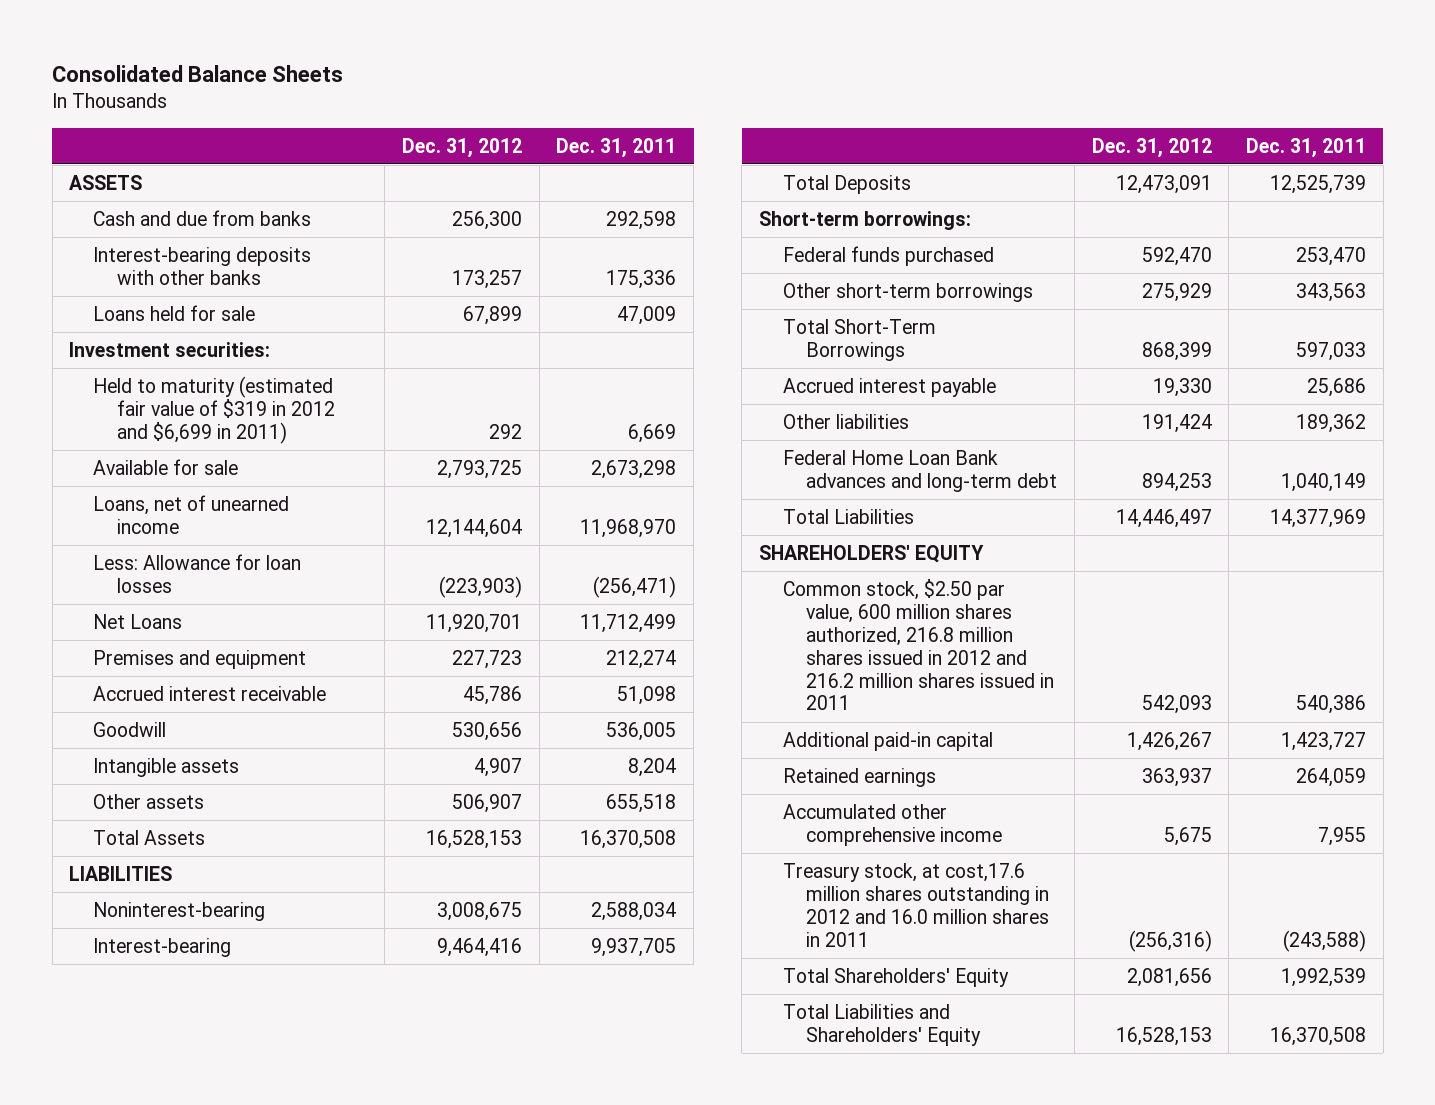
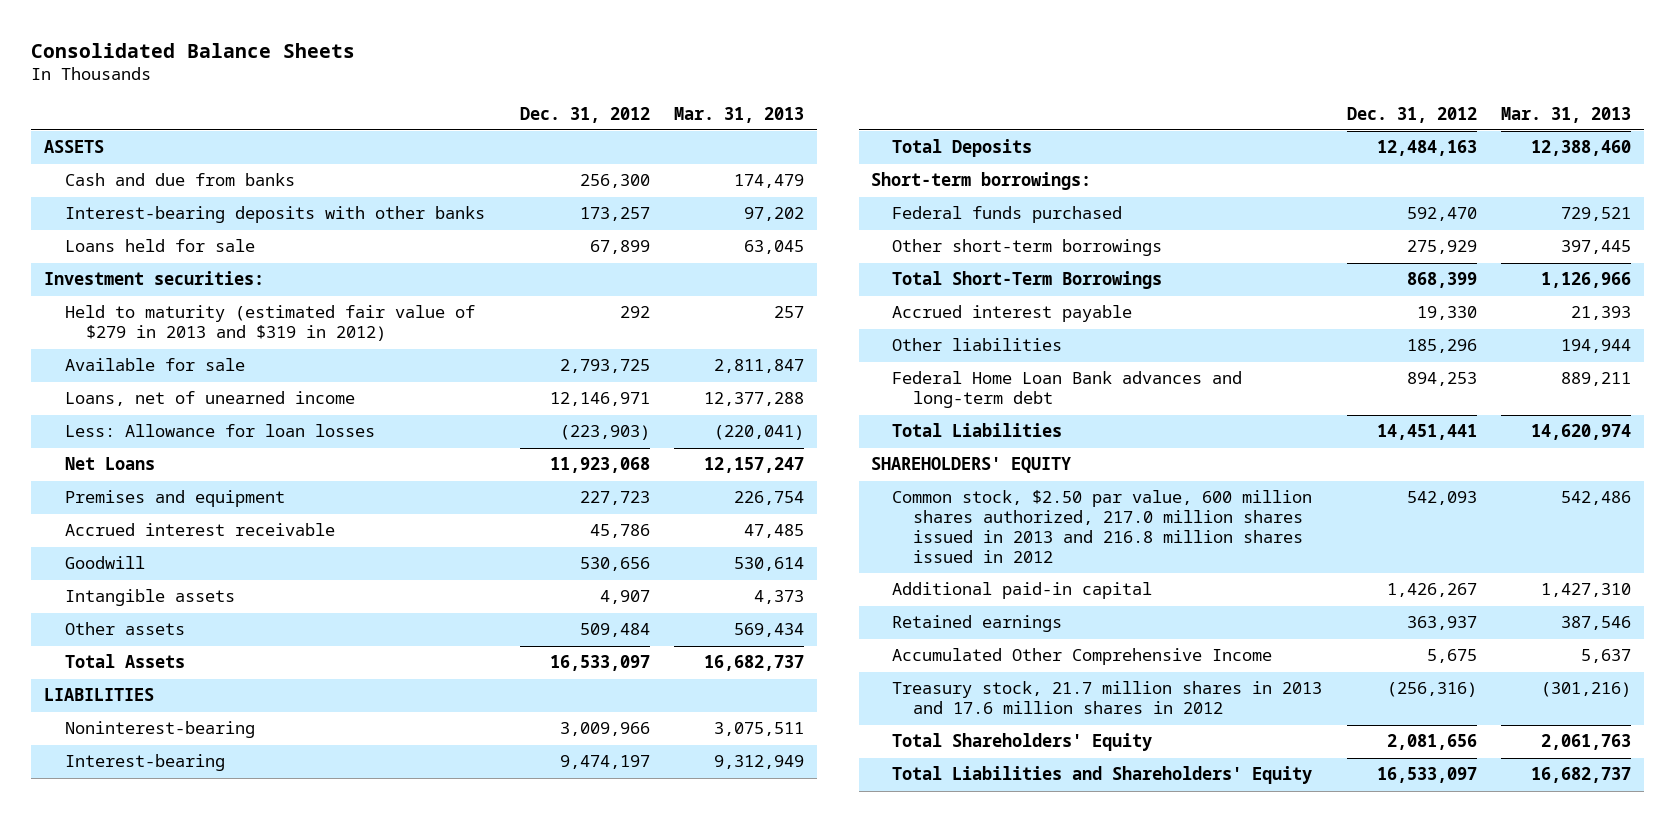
[556,137,677,158] Dec. 31, 2011 -> none
none -> [674,106,805,123] Mar. 31, 2013
[93,375,335,444] Held to maturity (estimated fair value of $319 in 2012 and $6,699 in 2011) -> [64,305,475,342] Held to maturity (estimated fair value of $279 in 2013 and $319 in 2012)
[426,518,523,538] 12,144,604 -> [549,392,650,407] 12,146,971
[426,613,523,633] 11,920,701 -> [549,457,650,474] 11,923,068
[452,793,523,813] 506,907 -> [579,623,650,638] 509,484
[426,829,523,849] 16,528,153 -> [549,655,650,672] 16,533,097
[437,901,523,921] 3,008,675 -> [559,722,650,737] 3,009,966
[437,937,523,957] 9,464,416 -> [559,755,650,770] 9,474,197
[1115,174,1212,194] 12,473,091 -> [1376,140,1477,157] 12,484,163
[1141,413,1212,433] 191,424 -> [1406,339,1477,354] 185,296
[1115,508,1212,528] 14,446,497 -> [1376,424,1477,441] 14,451,441
[782,578,1055,711] Common stock, $2.50 par value, 600 million shares authorized, 216.8 million shares issued in 2012 and 216.2 million shares issued in 2011 -> [891,490,1312,564] Common stock, $2.50 par value, 600 million shares authorized, 217.0 million shares issued in 2013 and 216.8 million shares issued in 2012
[782,803,1003,846] Accumulated other comprehensive income -> [891,648,1272,666] Accumulated Other Comprehensive Income
[782,862,1050,947] Treasury stock, at cost,17.6 million shares outstanding in 2012 and 16.0 million shares in 2011 -> [891,681,1322,715] Treasury stock, 21.7 million shares in 2013 and 17.6 million shares in 2012
[1115,1026,1212,1046] 16,528,153 -> [1376,767,1477,784] 16,533,097

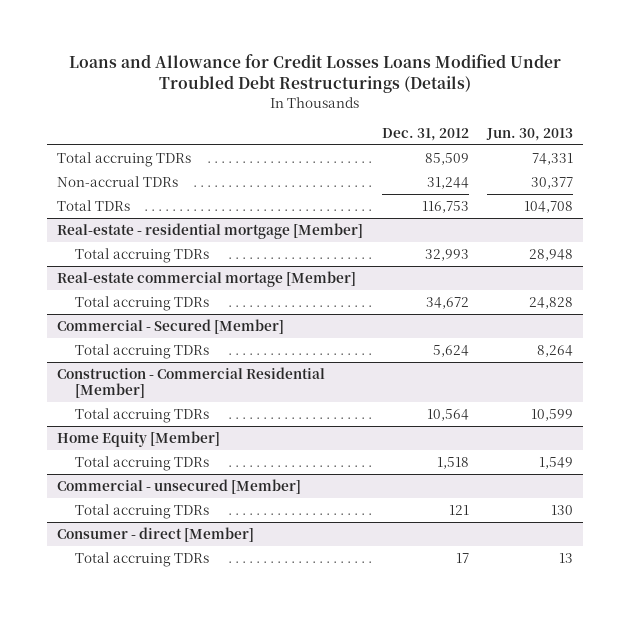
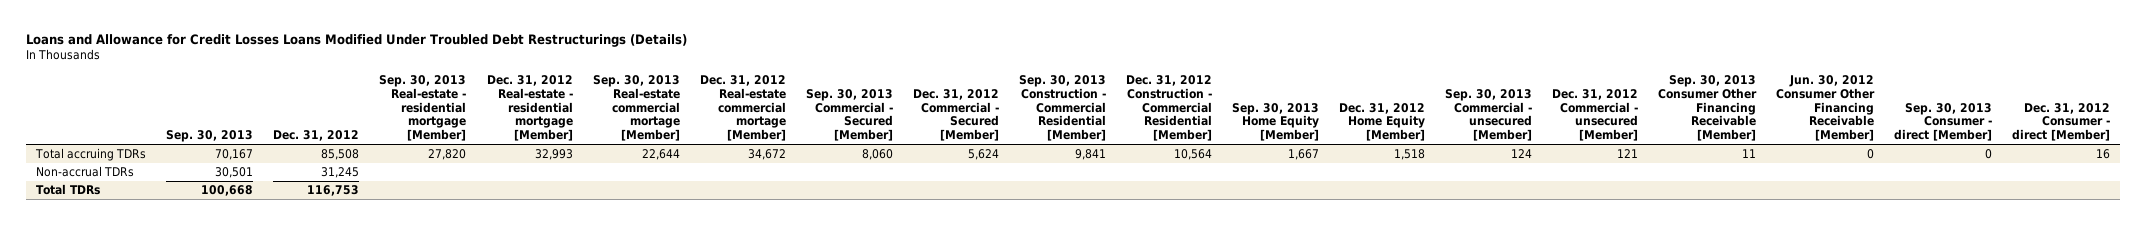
[486,128,574,142] Jun. 30, 2013 -> none
none -> [166,130,254,143] Sep. 30, 2013
none -> [379,74,467,142] Sep. 30, 2013 Real-estate - residential mortgage [Member]
none -> [486,74,573,142] Dec. 31, 2012 Real-estate - residential mortgage [Member]
none -> [592,74,680,142] Sep. 30, 2013 Real-estate commercial mortage [Member]
none -> [699,74,786,142] Dec. 31, 2012 Real-estate commercial mortage [Member]
none -> [805,88,893,142] Sep. 30, 2013 Commercial - Secured [Member]
none -> [912,88,999,142] Dec. 31, 2012 Commercial - Secured [Member]
none -> [1018,74,1106,142] Sep. 30, 2013 Construction - Commercial Residential [Member]
none -> [1125,74,1212,142] Dec. 31, 2012 Construction - Commercial Residential [Member]
none -> [1231,102,1319,142] Sep. 30, 2013 Home Equity [Member]
none -> [1338,102,1425,142] Dec. 31, 2012 Home Equity [Member]
none -> [1445,88,1533,142] Sep. 30, 2013 Commercial - unsecured [Member]
none -> [1552,88,1639,142] Dec. 31, 2012 Commercial - unsecured [Member]
none -> [1658,74,1758,142] Sep. 30, 2013 Consumer Other Financing Receivable [Member]
none -> [1776,74,1876,142] Jun. 30, 2012 Consumer Other Financing Receivable [Member]
none -> [1894,102,1993,142] Sep. 30, 2013 Consumer - direct [Member]
none -> [2012,102,2111,142] Dec. 31, 2012 Consumer - direct [Member]
[424,152,469,165] 85,509 -> [321,149,360,161] 85,508
[426,176,469,189] 31,244 -> [321,167,360,179] 31,245
[56,222,363,239] Real-estate - residential mortgage [Member] -> none
[74,247,209,263] Total accruing TDRs -> none
[56,270,356,287] Real-estate commercial mortage [Member] -> none
[74,295,209,311] Total accruing TDRs -> none
[56,318,284,334] Commercial - Secured [Member] -> none
[74,343,209,359] Total accruing TDRs -> none
[56,366,325,399] Construction - Commercial Residential [Member] -> none
[74,407,209,423] Total accruing TDRs -> none
[56,430,220,447] Home Equity [Member] -> none
[74,455,209,471] Total accruing TDRs -> none
[56,478,301,494] Commercial - unsecured [Member] -> none
[74,503,209,519] Total accruing TDRs -> none
[56,526,254,542] Consumer - direct [Member] -> none
[74,551,209,567] Total accruing TDRs -> none

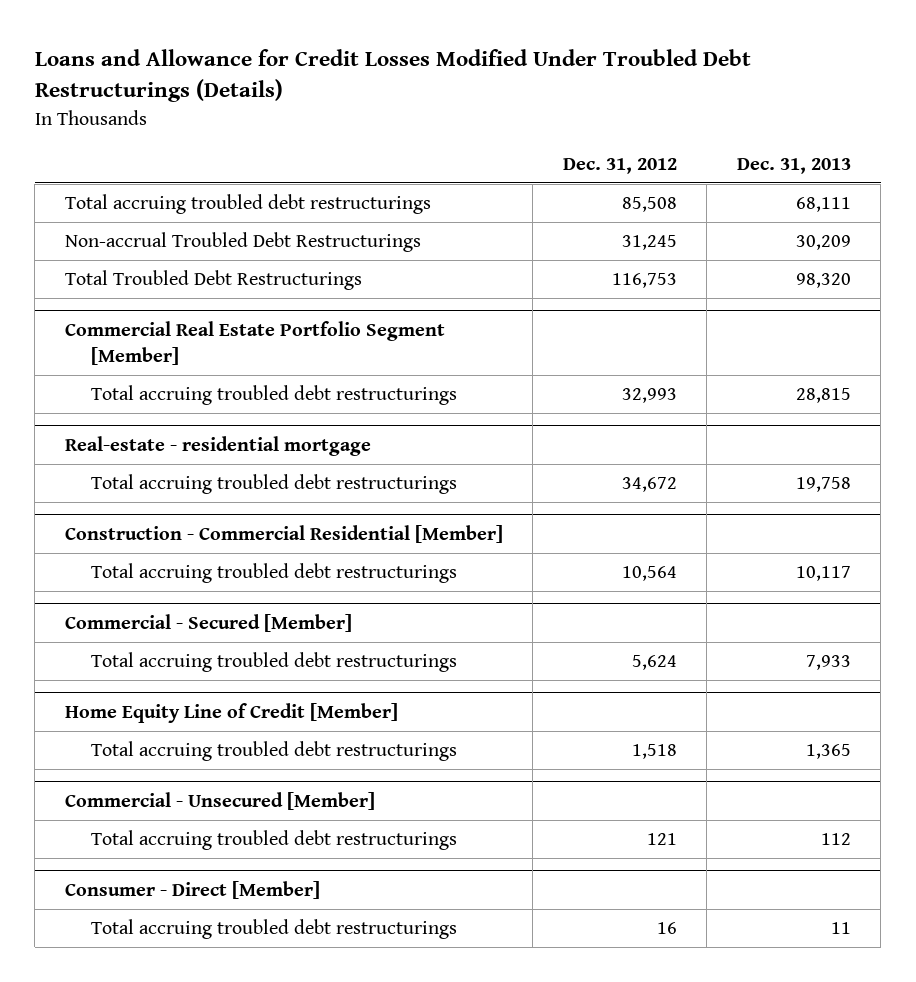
[26,33,688,47] Loans and Allowance for Credit Losses Loans Modified Under Troubled Debt Restructurings (Details) -> [34,49,751,103] Loans and Allowance for Credit Losses Modified Under Troubled Debt Restructurings (Details)
[166,130,254,143] Sep. 30, 2013 -> none
[379,74,467,142] Sep. 30, 2013 Real-estate - residential mortgage [Member] -> none
[486,74,573,142] Dec. 31, 2012 Real-estate - residential mortgage [Member] -> none
[592,74,680,142] Sep. 30, 2013 Real-estate commercial mortage [Member] -> none
[699,74,786,142] Dec. 31, 2012 Real-estate commercial mortage [Member] -> none
[805,88,893,142] Sep. 30, 2013 Commercial - Secured [Member] -> none
[912,88,999,142] Dec. 31, 2012 Commercial - Secured [Member] -> none
[1018,74,1106,142] Sep. 30, 2013 Construction - Commercial Residential [Member] -> none
[1125,74,1212,142] Dec. 31, 2012 Construction - Commercial Residential [Member] -> none
[1231,102,1319,142] Sep. 30, 2013 Home Equity [Member] -> none
[1338,102,1425,142] Dec. 31, 2012 Home Equity [Member] -> none
[1445,88,1533,142] Sep. 30, 2013 Commercial - unsecured [Member] -> none
[1552,88,1639,142] Dec. 31, 2012 Commercial - unsecured [Member] -> none
[1658,74,1758,142] Sep. 30, 2013 Consumer Other Financing Receivable [Member] -> none
[1776,74,1876,142] Jun. 30, 2012 Consumer Other Financing Receivable [Member] -> none
[1894,102,1993,142] Sep. 30, 2013 Consumer - direct [Member] -> none
[2012,102,2111,142] Dec. 31, 2012 Consumer - direct [Member] -> none
none -> [736,158,851,175] Dec. 31, 2013
[35,148,147,162] Total accruing TDRs -> [64,194,431,215] Total accruing troubled debt restructurings
[36,166,135,178] Non-accrual TDRs -> [64,232,421,253] Non-accrual Troubled Debt Restructurings
[36,184,101,196] Total TDRs -> [64,270,362,291] Total Troubled Debt Restructurings
none -> [64,321,445,365] Commercial Real Estate Portfolio Segment [Member]
none -> [91,385,458,406] Total accruing troubled debt restructurings
none -> [64,436,371,457] Real-estate - residential mortgage
none -> [91,474,458,495] Total accruing troubled debt restructurings
none -> [64,525,503,544] Construction - Commercial Residential [Member]
none -> [91,563,458,584] Total accruing troubled debt restructurings
none -> [64,614,352,633] Commercial - Secured [Member]
none -> [91,652,458,673] Total accruing troubled debt restructurings
none -> [64,703,398,724] Home Equity Line of Credit [Member]
none -> [91,741,458,762] Total accruing troubled debt restructurings
none -> [64,792,375,811] Commercial - Unsecured [Member]
none -> [91,830,458,851] Total accruing troubled debt restructurings
none -> [64,881,320,900] Consumer - Direct [Member]
none -> [91,919,458,940] Total accruing troubled debt restructurings

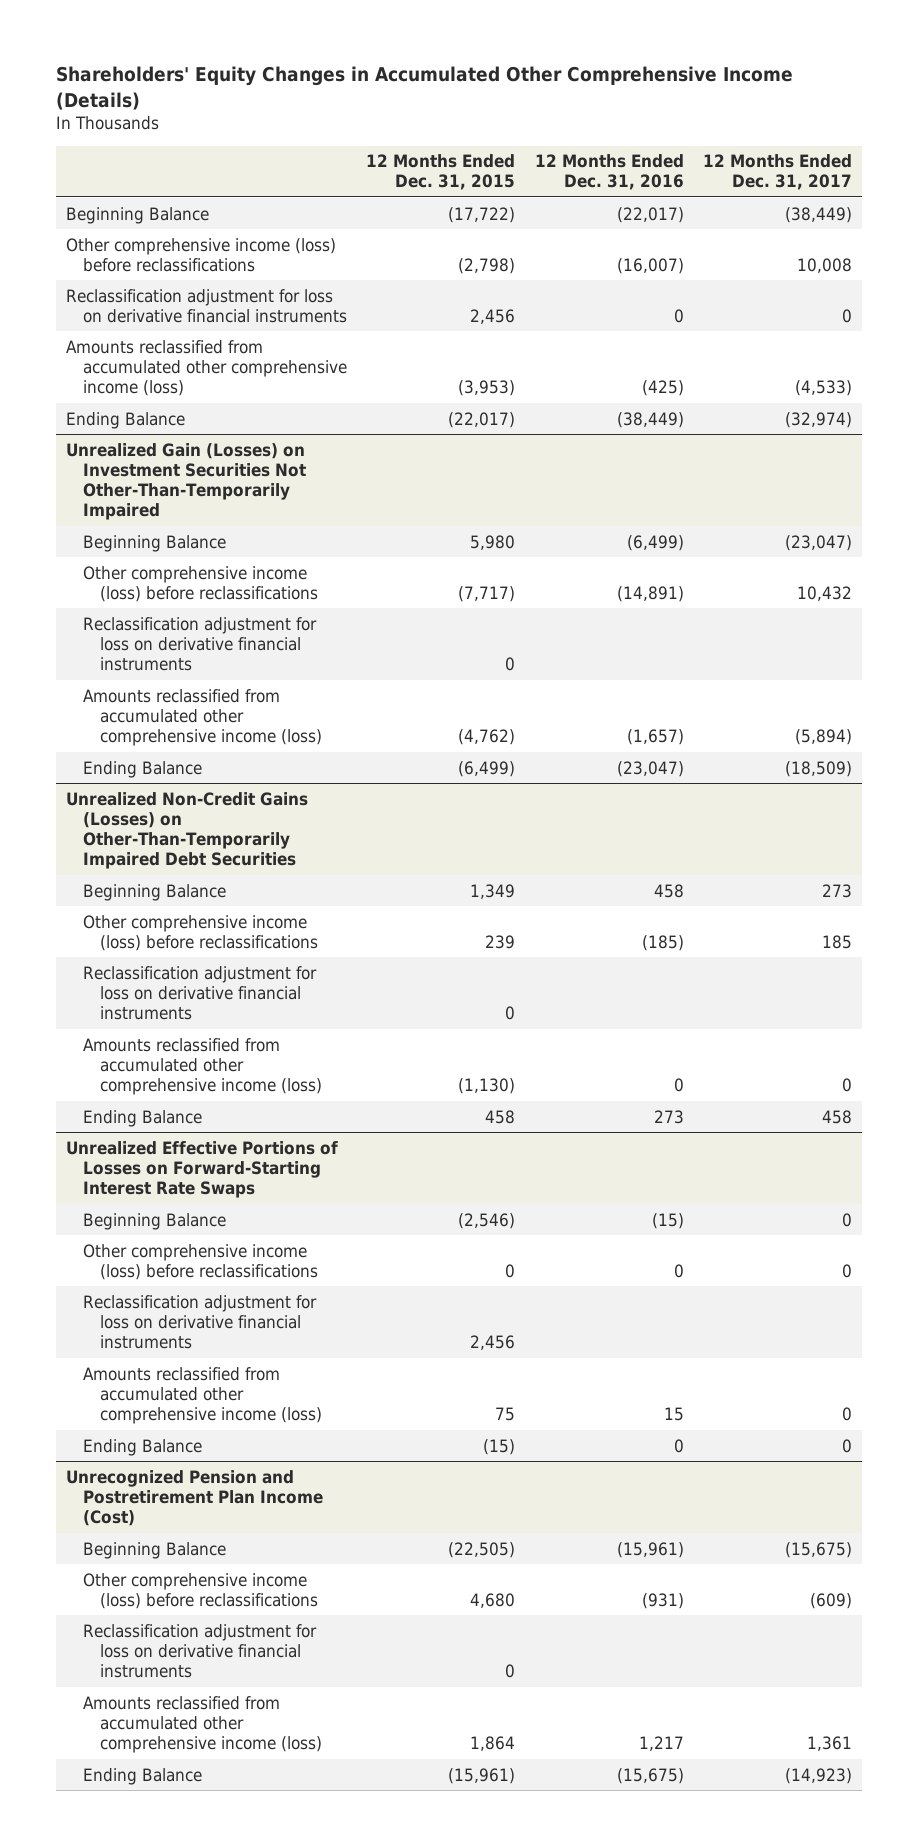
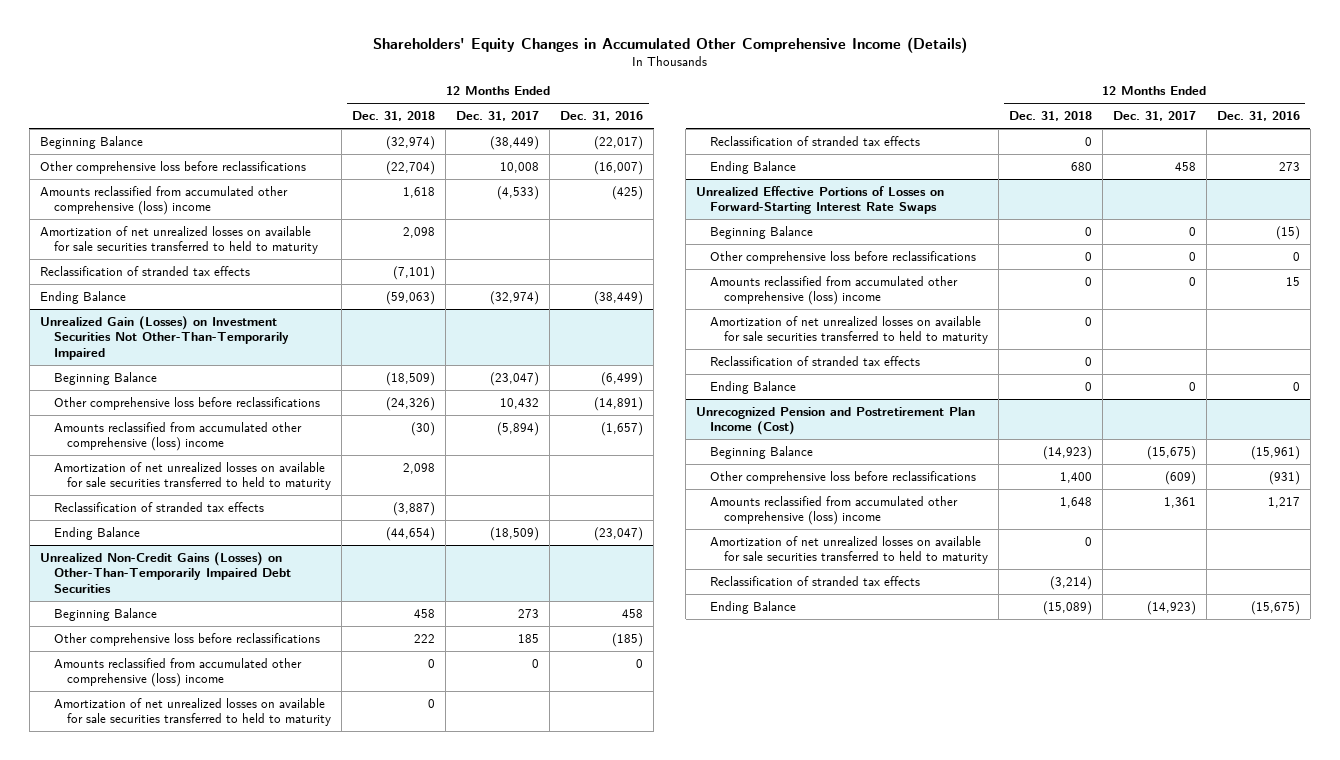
[366,154,516,191] 12 Months Ended Dec. 31, 2015 -> none
none -> [352,111,436,122] Dec. 31, 2018
[65,288,347,323] Reclassification adjustment for loss on derivative financial instruments -> none
[65,237,336,272] Other comprehensive income (loss) before reclassifications -> [39,160,306,174] Other comprehensive loss before reclassifications
[65,339,347,397] Amounts reclassified from accumulated other comprehensive income (loss) -> [39,185,288,216] Amounts reclassified from accumulated other comprehensive (loss) income
none -> [39,225,318,255] Amortization of net unrealized losses on available for sale securities transferred to held to maturity
none -> [39,265,250,276] Reclassification of stranded tax effects
[82,616,317,672] Reclassification adjustment for loss on derivative financial instruments -> none
[82,565,319,602] Other comprehensive income (loss) before reclassifications -> [53,396,320,410] Other comprehensive loss before reclassifications
[82,688,323,747] Amounts reclassified from accumulated other comprehensive income (loss) -> [53,421,302,452] Amounts reclassified from accumulated other comprehensive (loss) income
none -> [53,461,332,491] Amortization of net unrealized losses on available for sale securities transferred to held to maturity
none -> [53,501,264,512] Reclassification of stranded tax effects
[82,965,317,1021] Reclassification adjustment for loss on derivative financial instruments -> none
[82,914,319,951] Other comprehensive income (loss) before reclassifications -> [53,632,320,646] Other comprehensive loss before reclassifications
[82,1037,323,1096] Amounts reclassified from accumulated other comprehensive income (loss) -> [53,657,302,688] Amounts reclassified from accumulated other comprehensive (loss) income
none -> [53,697,332,727] Amortization of net unrealized losses on available for sale securities transferred to held to maturity
none -> [709,135,920,146] Reclassification of stranded tax effects
[82,1294,317,1350] Reclassification adjustment for loss on derivative financial instruments -> none
[82,1243,319,1280] Other comprehensive income (loss) before reclassifications -> [709,250,976,264] Other comprehensive loss before reclassifications
[82,1366,323,1425] Amounts reclassified from accumulated other comprehensive income (loss) -> [709,275,958,306] Amounts reclassified from accumulated other comprehensive (loss) income
none -> [709,315,988,345] Amortization of net unrealized losses on available for sale securities transferred to held to maturity
none -> [709,355,920,366] Reclassification of stranded tax effects
[82,1623,317,1679] Reclassification adjustment for loss on derivative financial instruments -> none
[82,1572,319,1609] Other comprehensive income (loss) before reclassifications -> [709,470,976,484] Other comprehensive loss before reclassifications
[82,1695,323,1754] Amounts reclassified from accumulated other comprehensive income (loss) -> [709,495,958,526] Amounts reclassified from accumulated other comprehensive (loss) income
none -> [709,535,988,565] Amortization of net unrealized losses on available for sale securities transferred to held to maturity
none -> [709,575,920,586] Reclassification of stranded tax effects

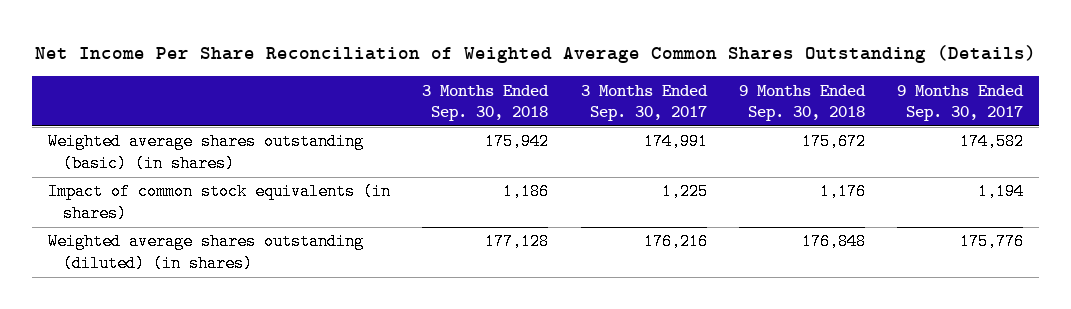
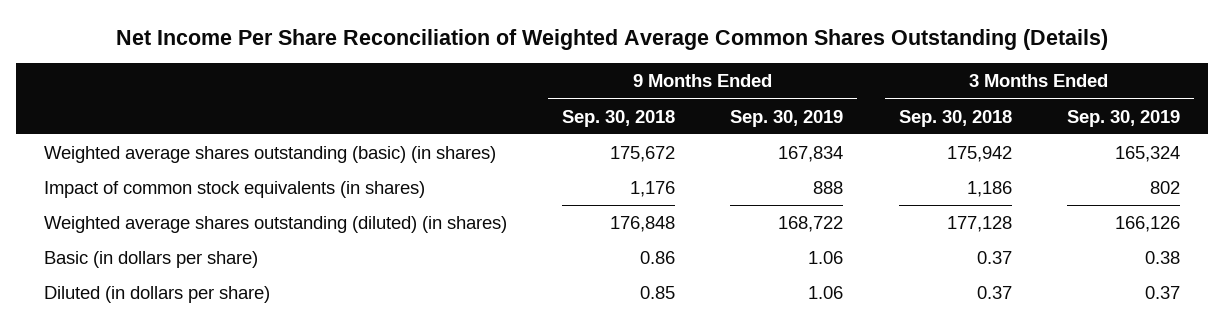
[580,84,708,122] 3 Months Ended Sep. 30, 2017 -> none
[897,84,1025,122] 9 Months Ended Sep. 30, 2017 -> none
none -> [730,109,844,127] Sep. 30, 2019
none -> [1066,109,1180,127] Sep. 30, 2019
none -> [43,250,258,268] Basic (in dollars per share)
none -> [43,285,270,303] Diluted (in dollars per share)

